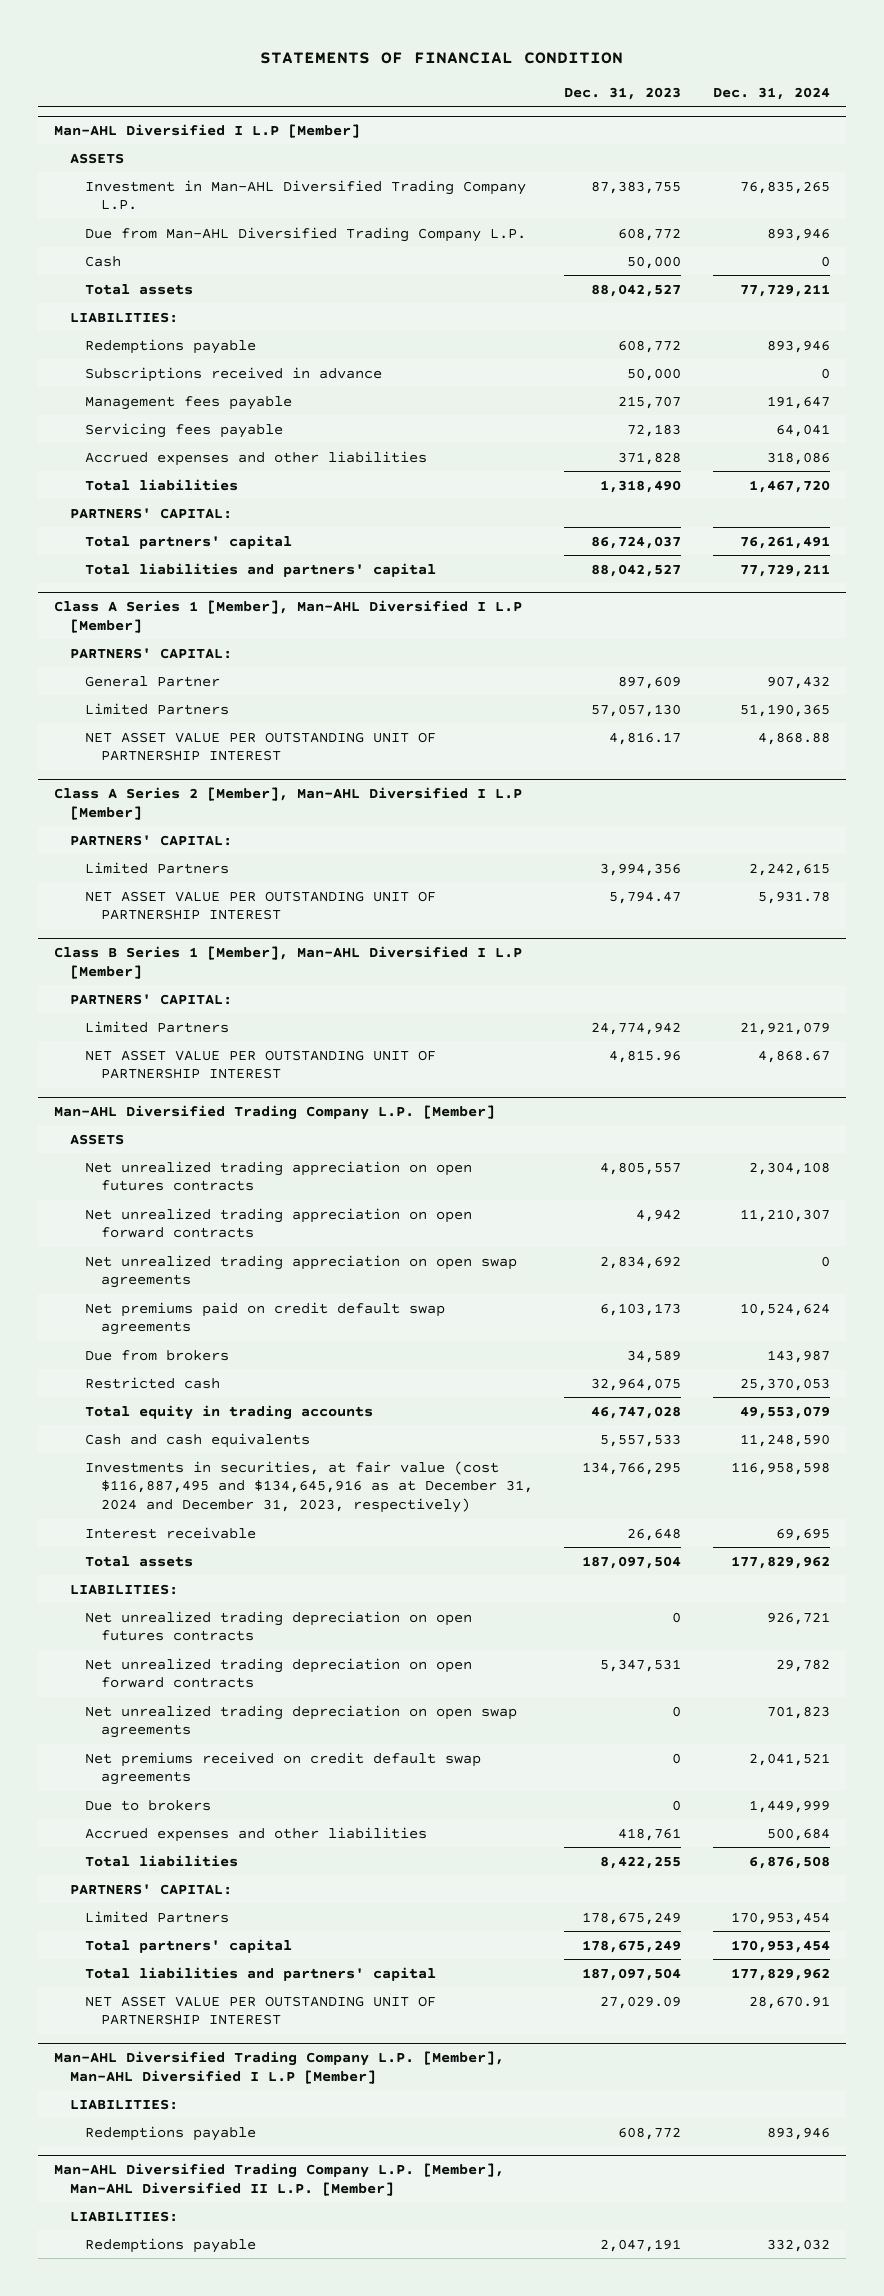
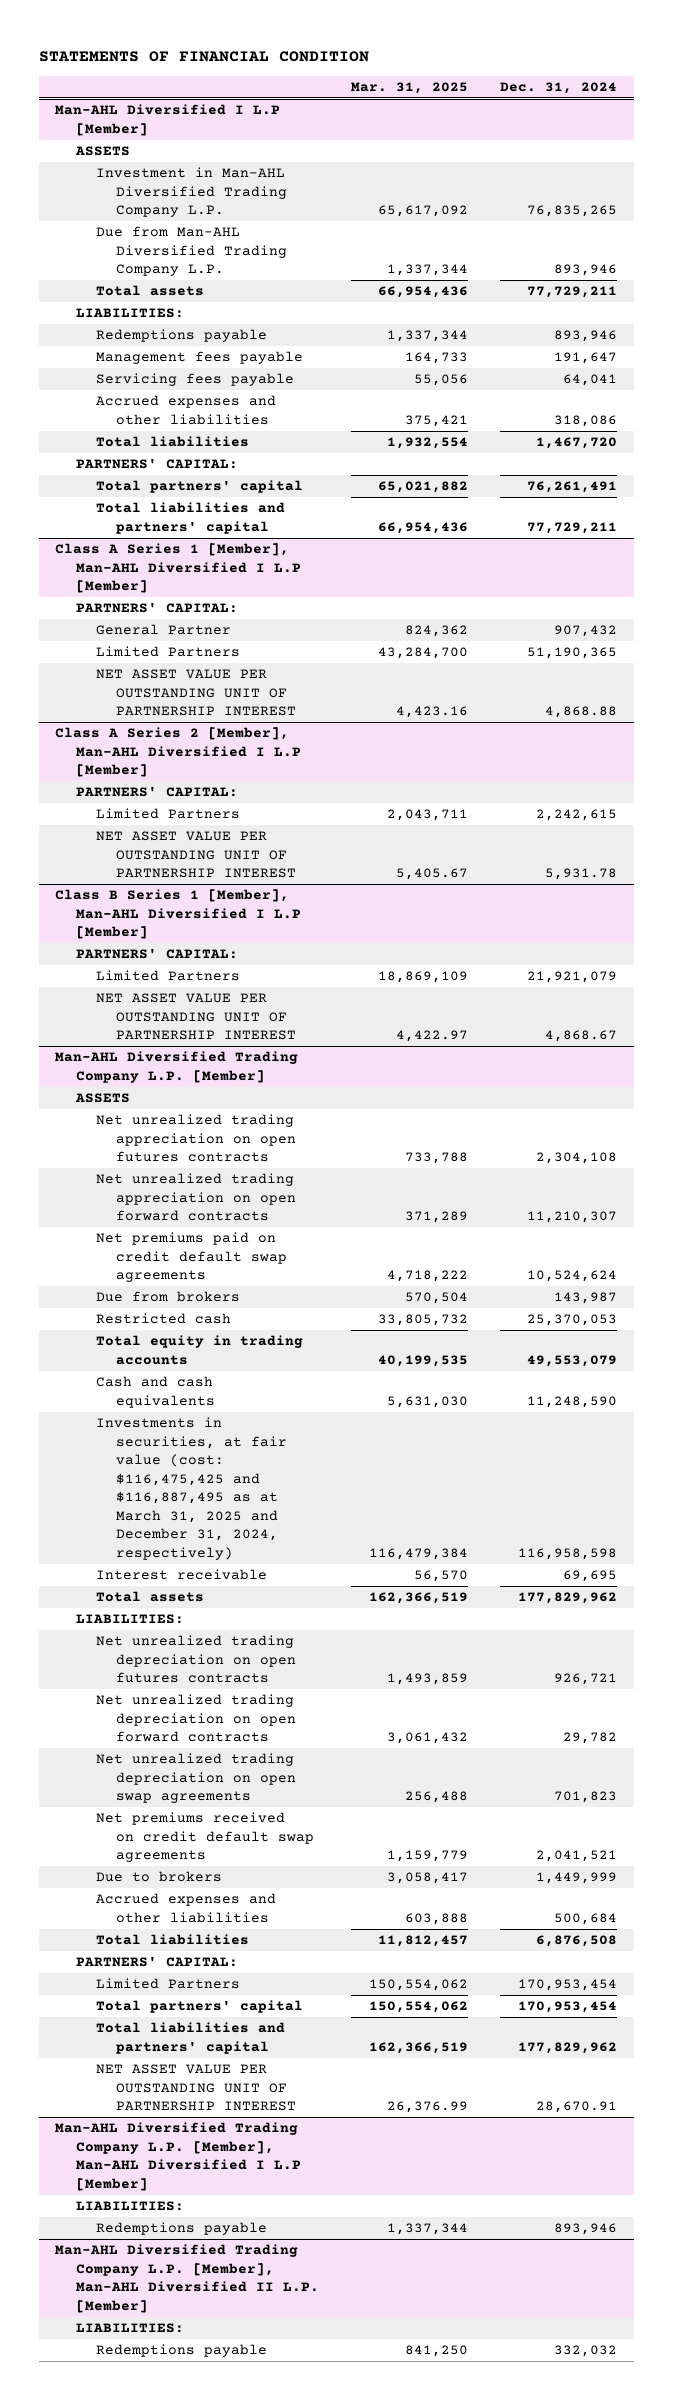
[564,86,682,100] Dec. 31, 2023 -> none
none -> [350,81,468,94] Mar. 31, 2025
[85,255,122,267] Cash -> none
[85,366,383,382] Subscriptions received in advance -> none
[85,1254,518,1289] Net unrealized trading appreciation on open swap agreements -> none
[85,1460,534,1514] Investments in securities, at fair value (cost $116,887,495 and $134,645,916 as at December 31, 2024 and December 31, 2023, respectively) -> [95,1417,288,1560] Investments in securities, at fair value (cost: $116,475,425 and $116,887,495 as at March 31, 2025 and December 31, 2024, respectively)

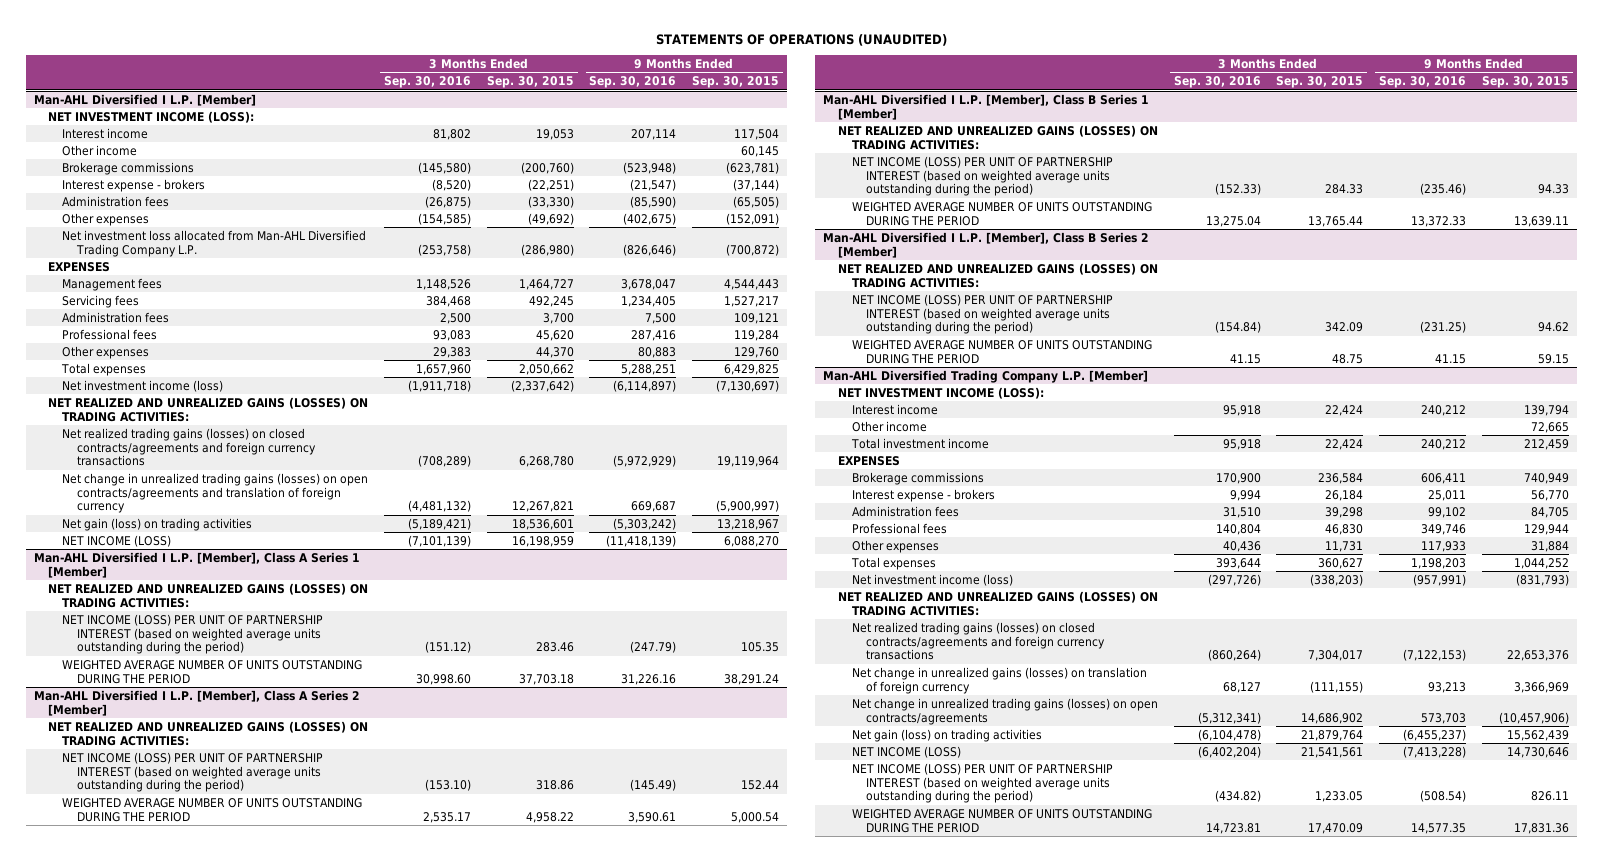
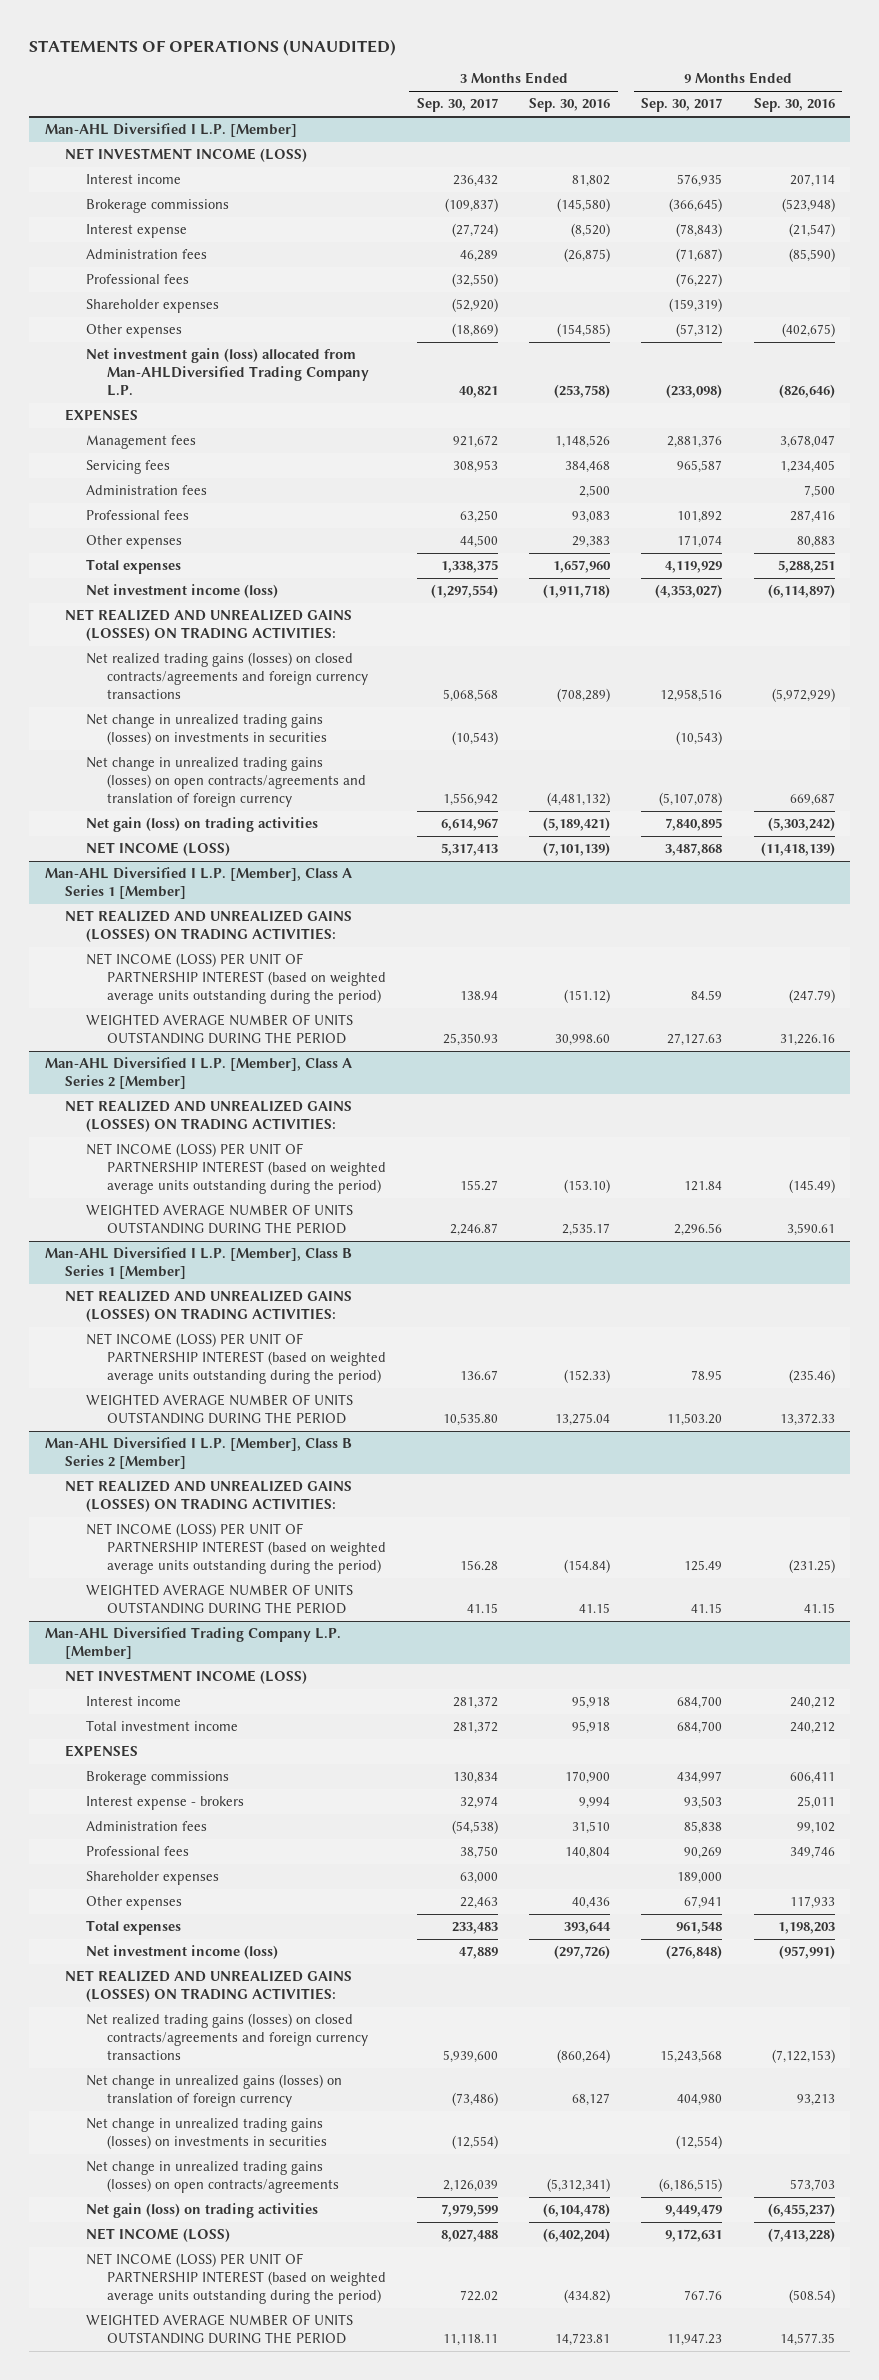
[486,76,574,89] Sep. 30, 2015 -> none
[692,76,780,89] Sep. 30, 2015 -> none
none -> [417,98,499,113] Sep. 30, 2017
none -> [641,98,723,113] Sep. 30, 2017
[48,110,255,123] NET INVESTMENT INCOME (LOSS): -> [65,148,308,163] NET INVESTMENT INCOME (LOSS)
[62,144,138,156] Other income -> none
[62,178,206,192] Interest expense - brokers -> [86,224,188,239] Interest expense
none -> [86,274,190,285] Professional fees
none -> [86,299,220,314] Shareholder expenses
[62,229,367,257] Net investment loss allocated from Man-AHL Diversified Trading Company L.P. -> [86,348,369,396] Net investment gain (loss) allocated from Man-AHLDiversified Trading Company L.P.
none -> [86,714,327,746] Net change in unrealized trading gains (losses) on investments in securities
[837,386,1044,399] NET INVESTMENT INCOME (LOSS): -> [65,1670,308,1685] NET INVESTMENT INCOME (LOSS)
[851,420,927,432] Other income -> none
none -> [86,1871,220,1886] Shareholder expenses
none -> [86,2118,327,2150] Net change in unrealized trading gains (losses) on investments in securities

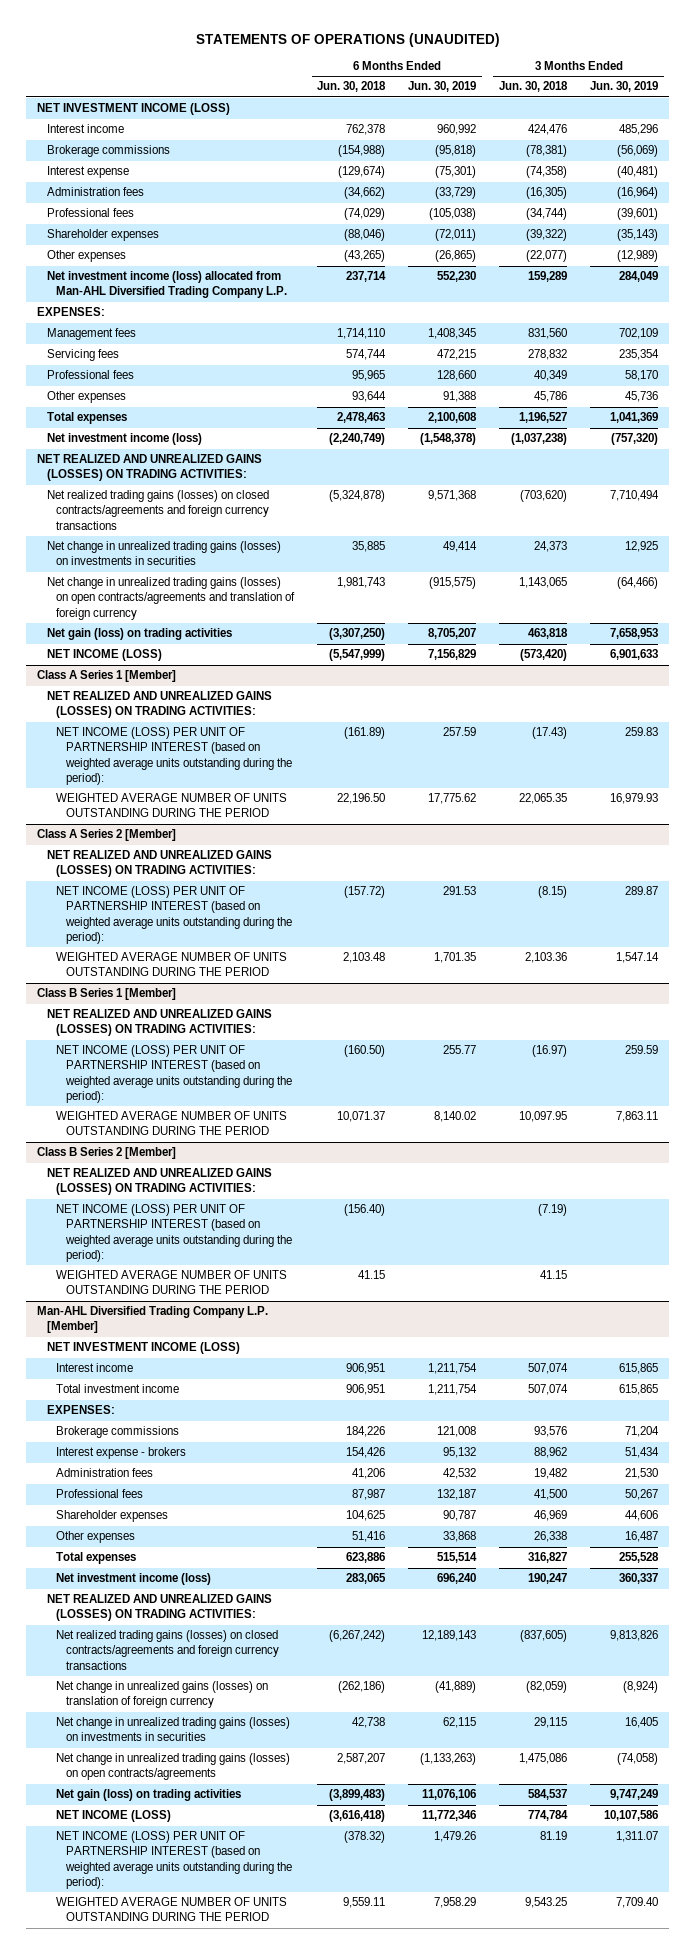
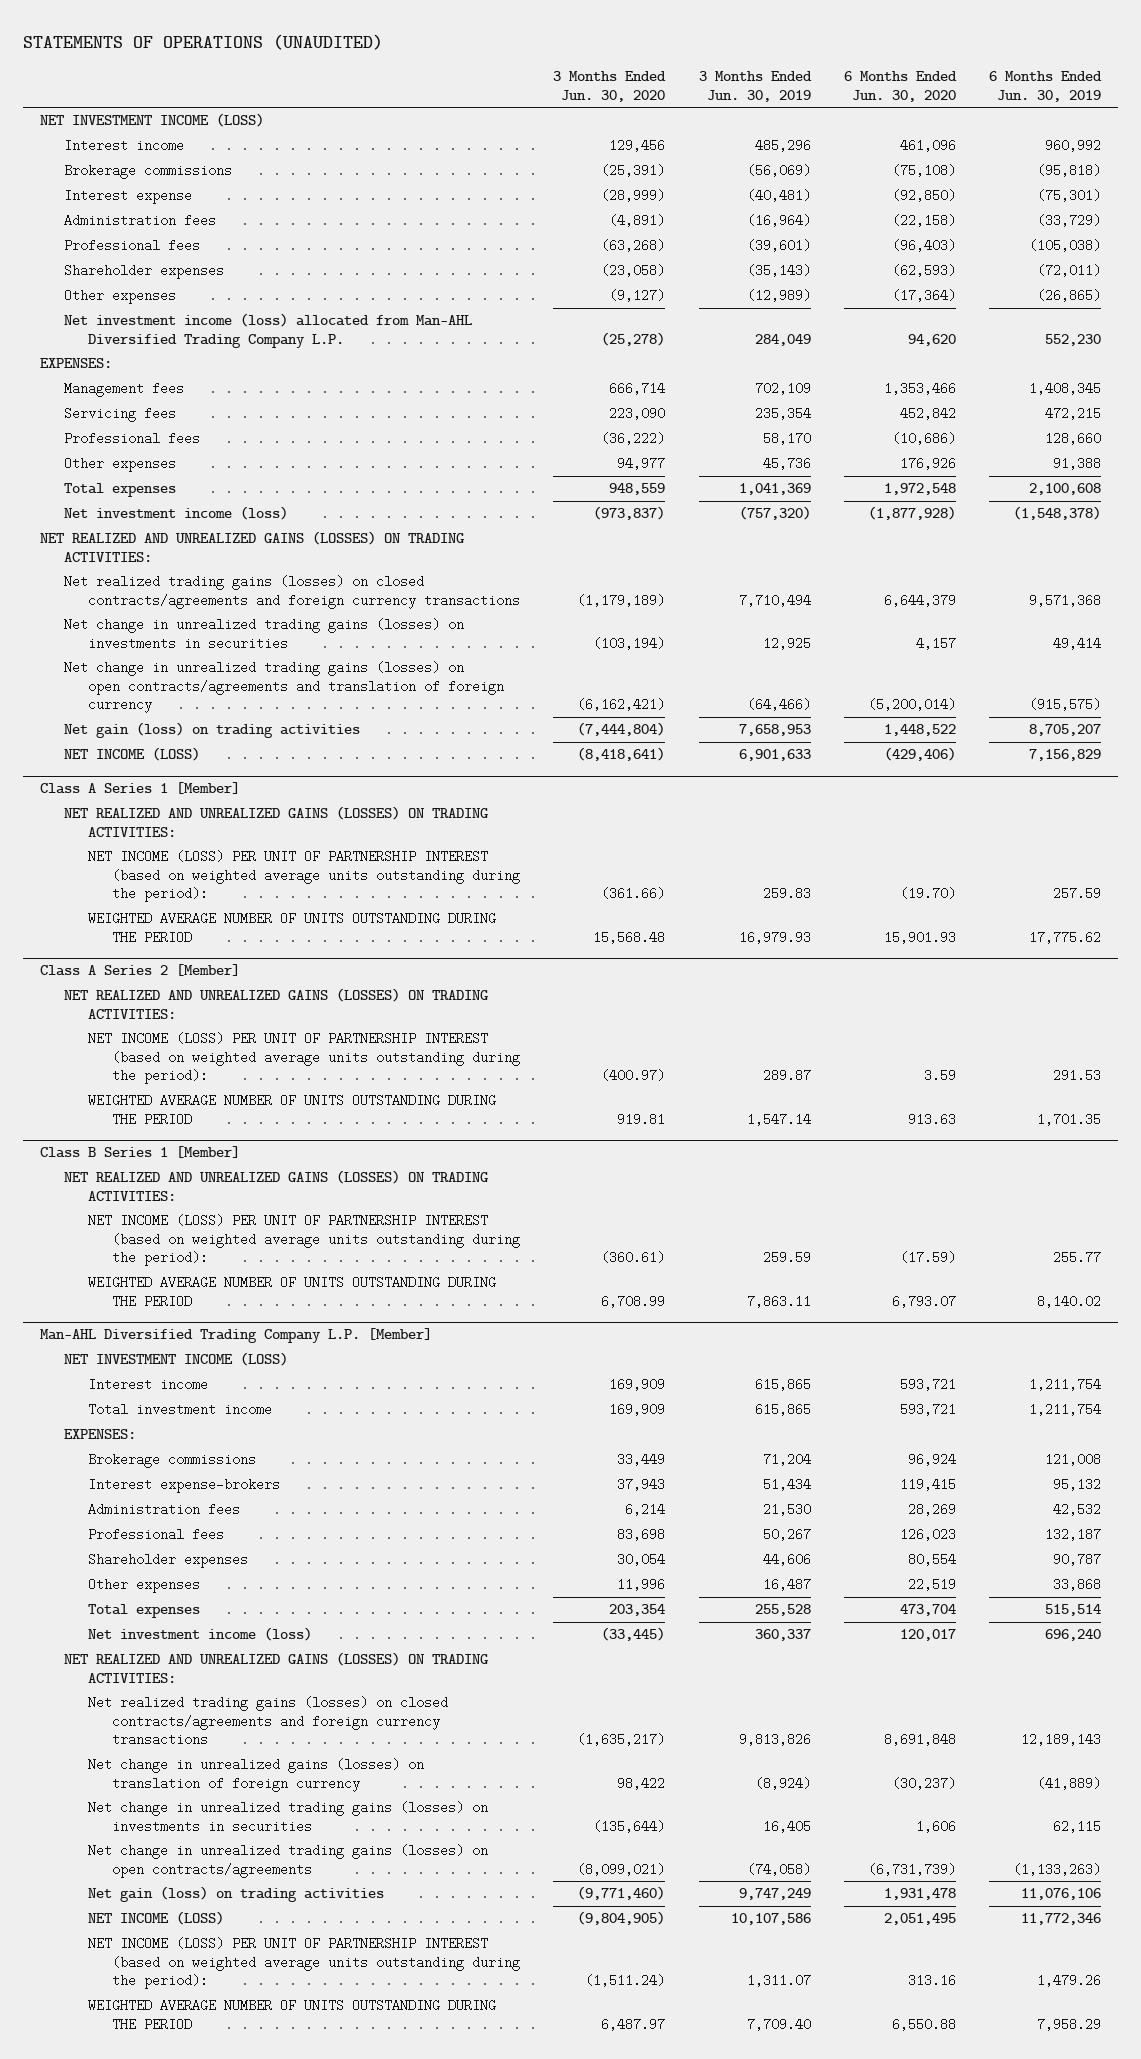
[317,81,387,93] Jun. 30, 2018 -> none
[499,81,569,93] Jun. 30, 2018 -> none
none -> [553,71,667,102] 3 Months Ended Jun. 30, 2020
none -> [843,71,957,102] 6 Months Ended Jun. 30, 2020
[37,1147,177,1160] Class B Series 2 [Member] -> none
[46,1168,272,1196] NET REALIZED AND UNREALIZED GAINS (LOSSES) ON TRADING ACTIVITIES: -> none
[56,1204,292,1262] NET INCOME (LOSS) PER UNIT OF PARTNERSHIP INTEREST (based on weighted average units outstanding during the period): -> none
[56,1270,288,1295] WEIGHTED AVERAGE NUMBER OF UNITS OUTSTANDING DURING THE PERIOD -> none
[56,1447,187,1460] Interest expense - brokers -> [87,1478,280,1494] Interest expense-brokers

